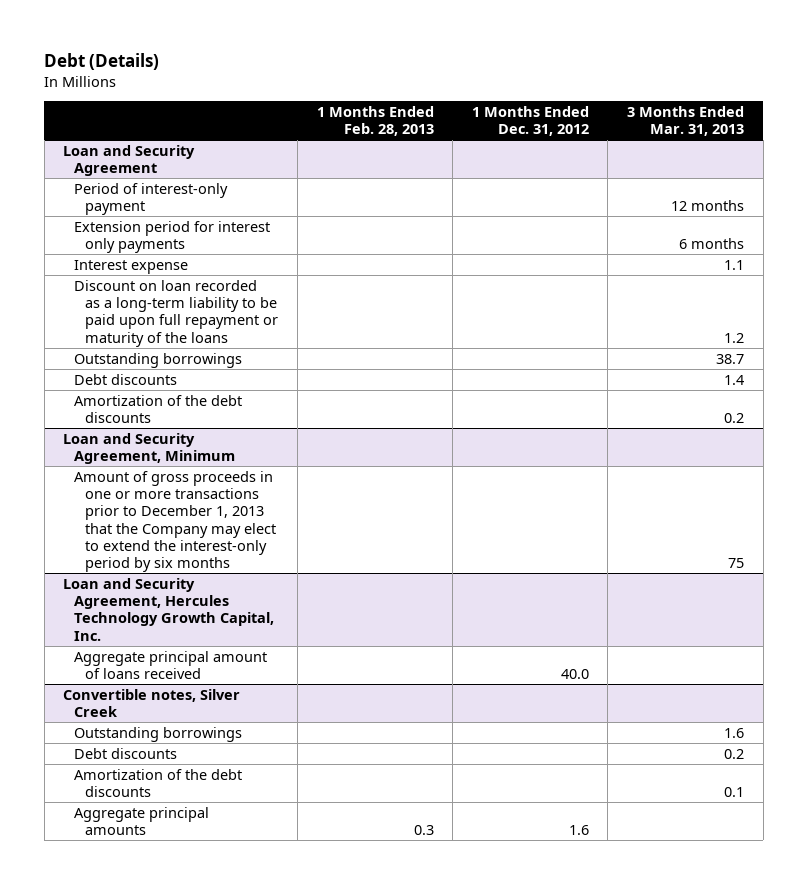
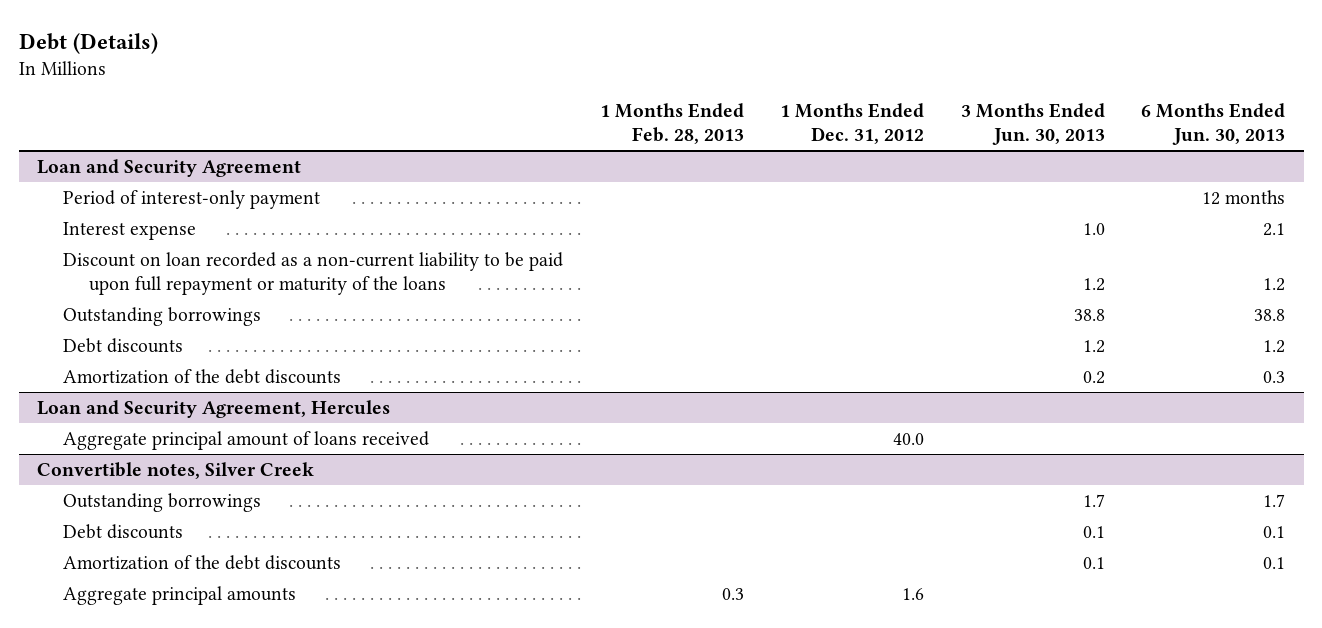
[627,105,745,137] 3 Months Ended Mar. 31, 2013 -> none
none -> [960,102,1105,145] 3 Months Ended Jun. 30, 2013
none -> [1141,102,1286,145] 6 Months Ended Jun. 30, 2013
[74,220,271,253] Extension period for interest only payments -> none
[74,279,279,347] Discount on loan recorded as a long-term liability to be paid upon full repayment or maturity of the loans -> [63,251,564,296] Discount on loan recorded as a non-current liability to be paid upon full repayment or maturity of the loans
[74,470,277,573] Amount of gross proceeds in one or more transactions prior to December 1, 2013 that the Company may elect to extend the interest-only period by six months -> none
[63,577,275,641] Loan and Security Agreement, Hercules Technology Growth Capital, Inc. -> none
[74,650,268,679] Aggregate principal amount of loans received -> none
[63,432,236,464] Loan and Security Agreement, Minimum -> [36,399,390,418] Loan and Security Agreement, Hercules
none -> [63,430,430,450] Aggregate principal amount of loans received

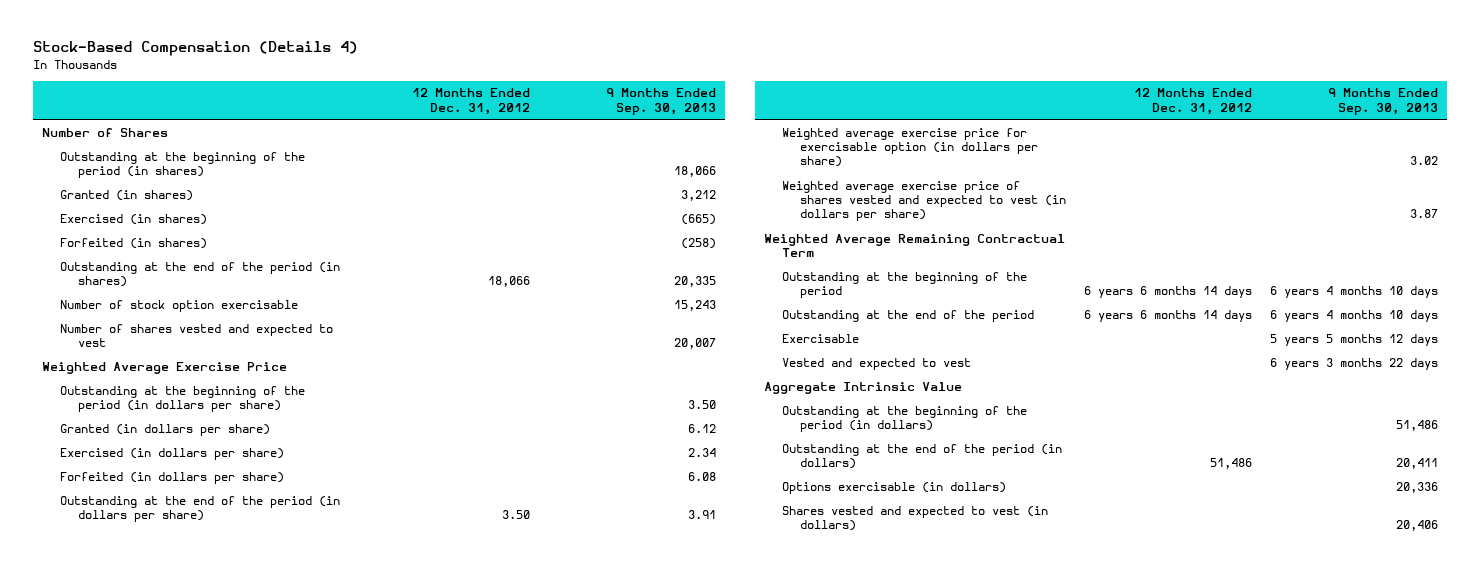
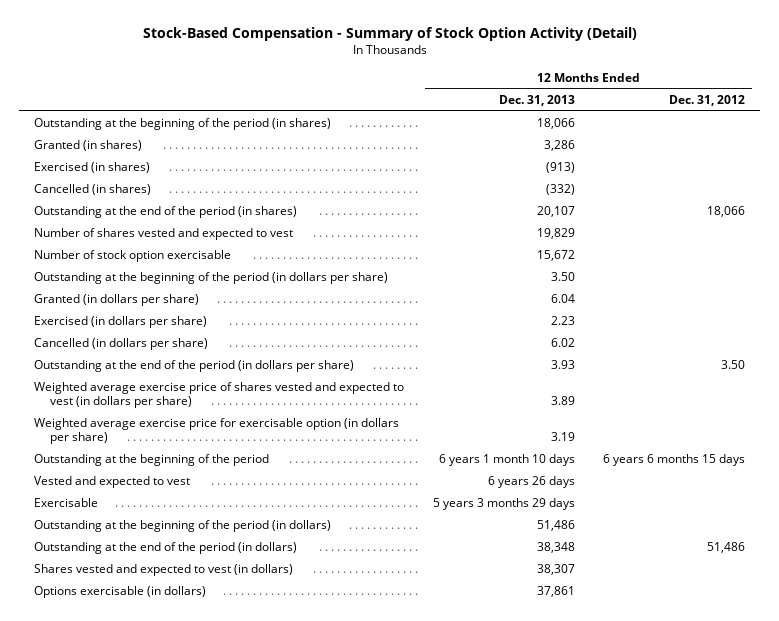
[33,41,359,57] Stock-Based Compensation (Details 4) -> [142,27,637,42] Stock-Based Compensation - Summary of Stock Option Activity (Detail)
[605,88,716,115] 9 Months Ended Sep. 30, 2013 -> none
none -> [498,94,575,106] Dec. 31, 2013
[42,127,169,137] Number of Shares -> none
[59,237,207,249] Forfeited (in shares) -> [33,184,151,196] Cancelled (in shares)
[42,361,288,374] Weighted Average Exercise Price -> none
[59,299,298,312] Number of stock option exercisable -> [33,250,231,263] Number of stock option exercisable
[59,471,284,484] Forfeited (in dollars per share) -> [33,338,208,351] Cancelled (in dollars per share)
[764,233,1066,258] Weighted Average Remaining Contractual Term -> none
[782,309,1035,322] Outstanding at the end of the period -> none
[782,127,1039,168] Weighted average exercise price for exercisable option (in dollars per share) -> [33,418,399,445] Weighted average exercise price for exercisable option (in dollars per share)
[1083,286,1252,299] 6 years 6 months 14 days -> [603,454,746,467] 6 years 6 months 15 days
[764,381,963,394] Aggregate Intrinsic Value -> none
[782,333,860,343] Exercisable -> [33,498,98,508] Exercisable
[782,481,1007,494] Options exercisable (in dollars) -> [33,586,206,599] Options exercisable (in dollars)

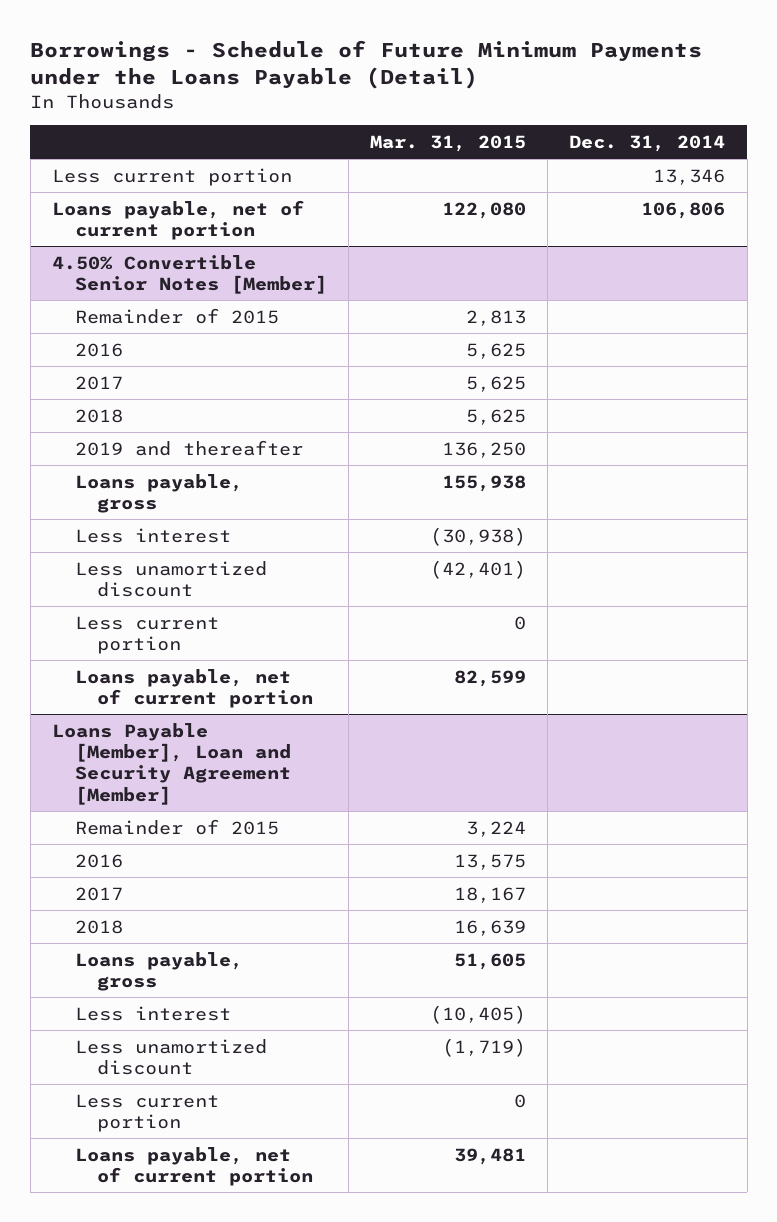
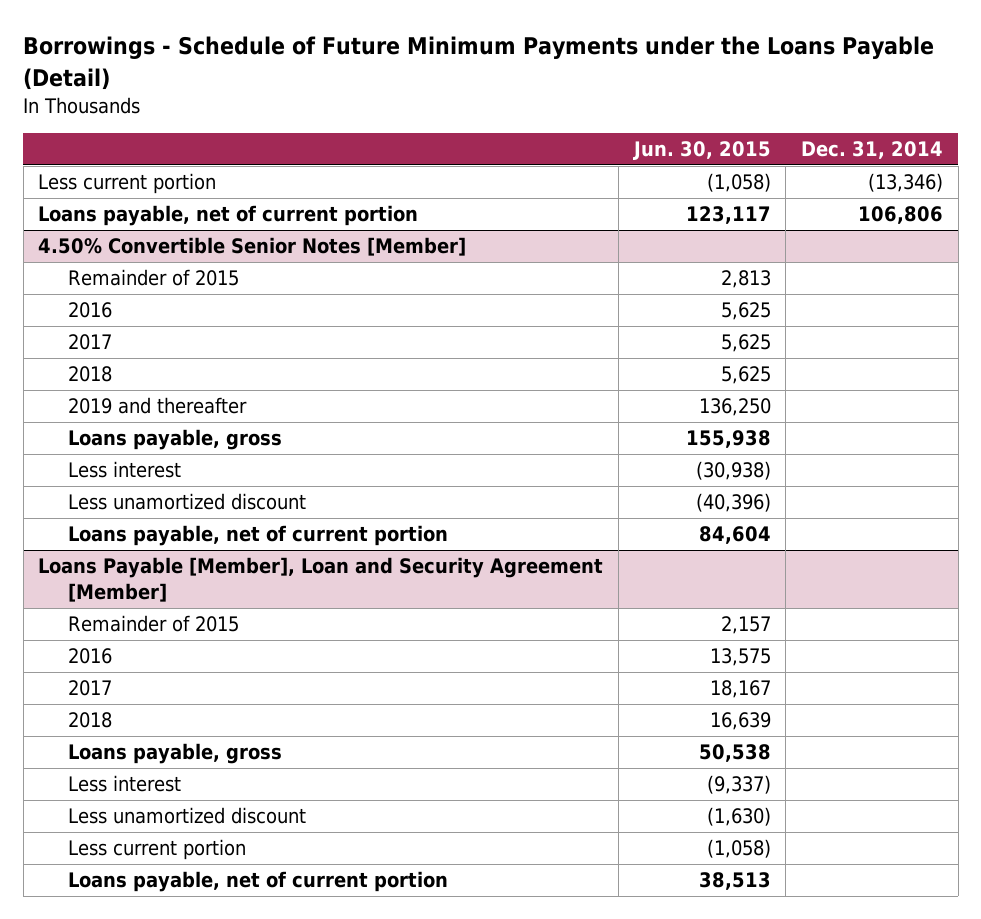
[370,135,527,153] Mar. 31, 2015 -> none
none -> [632,141,771,161] Jun. 30, 2015
[653,168,726,185] 13,346 -> [868,173,944,193] (13,346)
[74,615,219,654] Less current portion -> none

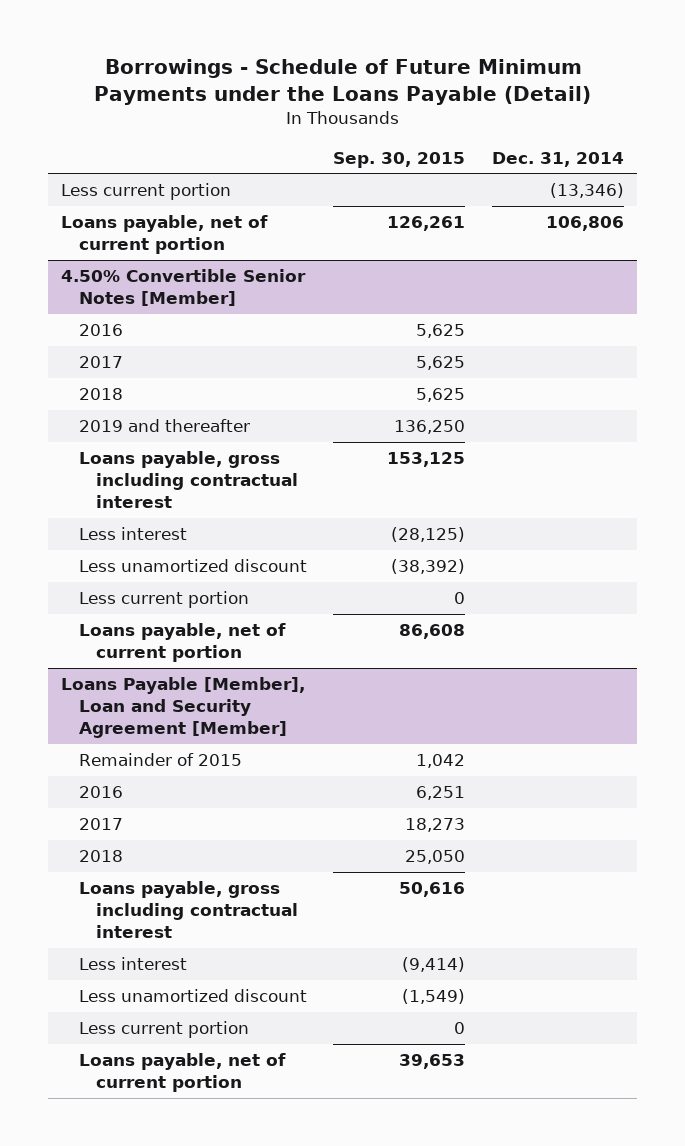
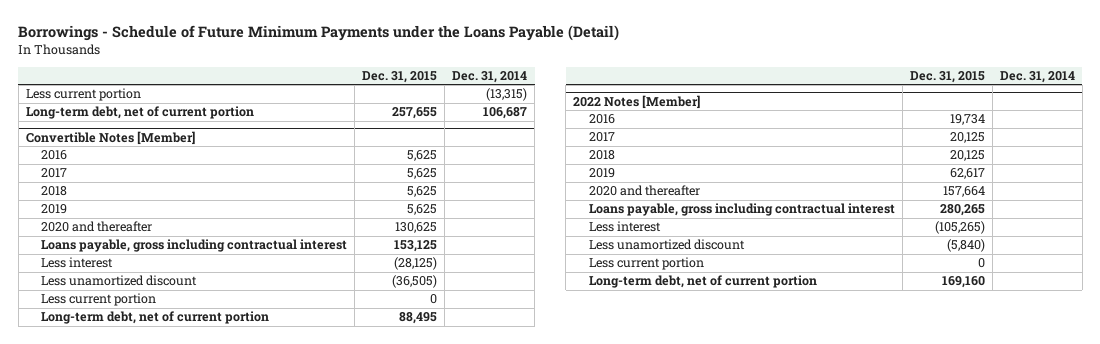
[333,151,466,168] Sep. 30, 2015 -> none
none -> [362,70,438,83] Dec. 31, 2015
[550,183,625,199] (13,346) -> [486,88,528,102] (13,315)
[61,215,269,255] Loans payable, net of current portion -> [25,106,254,120] Long-term debt, net of current portion
[546,216,625,232] 106,806 -> [483,107,528,120] 106,687
[61,269,307,307] 4.50% Convertible Senior Notes [Member] -> [25,130,195,145] Convertible Notes [Member]
none -> [41,204,68,215] 2019
[78,419,250,433] 2019 and thereafter -> [41,221,153,233] 2020 and thereafter
[61,677,306,739] Loans Payable [Member], Loan and Security Agreement [Member] -> none
[78,753,242,767] Remainder of 2015 -> none
[78,786,123,799] 2016 -> none
[78,818,123,831] 2017 -> none
[78,850,123,863] 2018 -> none
[78,881,299,939] Loans payable, gross including contractual interest -> none
[78,957,187,971] Less interest -> none
[78,989,307,1003] Less unamortized discount -> none
[78,1021,249,1039] Less current portion -> none
[78,1053,286,1093] Loans payable, net of current portion -> none
[78,623,286,663] Loans payable, net of current portion -> [41,311,270,325] Long-term debt, net of current portion
none -> [573,94,701,109] 2022 Notes [Member]
none -> [588,114,615,125] 2016
none -> [588,132,615,143] 2017
none -> [588,150,615,161] 2018
none -> [588,168,615,179] 2019
none -> [588,185,700,197] 2020 and thereafter
none -> [588,203,895,217] Loans payable, gross including contractual interest
none -> [588,221,661,233] Less interest
none -> [588,239,745,251] Less unamortized discount
none -> [588,257,704,271] Less current portion
none -> [588,275,817,289] Long-term debt, net of current portion

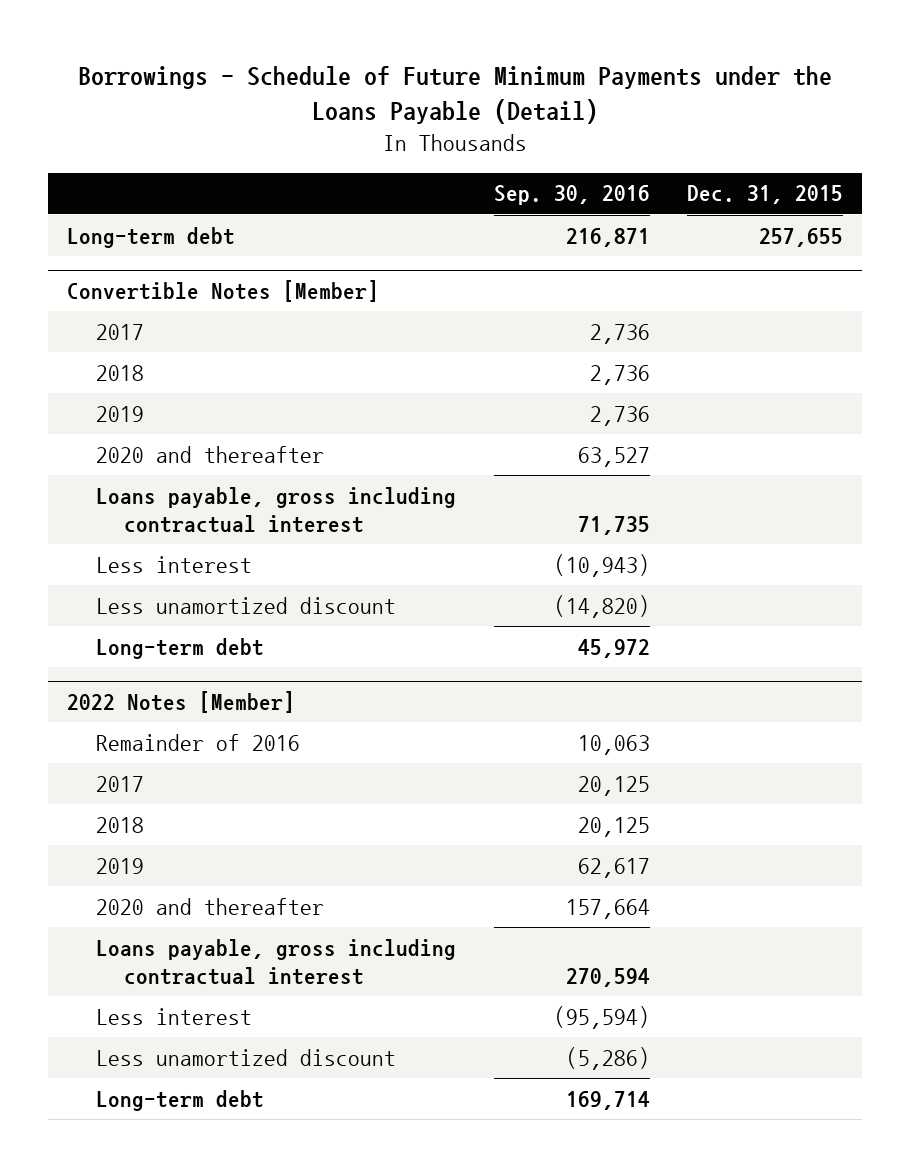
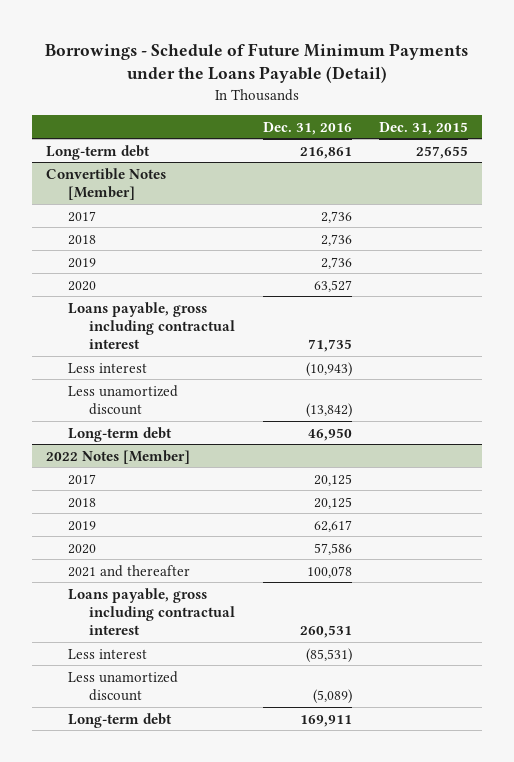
[493,185,650,206] Sep. 30, 2016 -> none
none -> [262,121,352,135] Dec. 31, 2016
[95,445,324,463] 2020 and thereafter -> none
none -> [67,280,96,291] 2020
[95,733,300,751] Remainder of 2016 -> none
none -> [67,543,96,554] 2020
[95,897,324,915] 2020 and thereafter -> [67,564,190,577] 2021 and thereafter

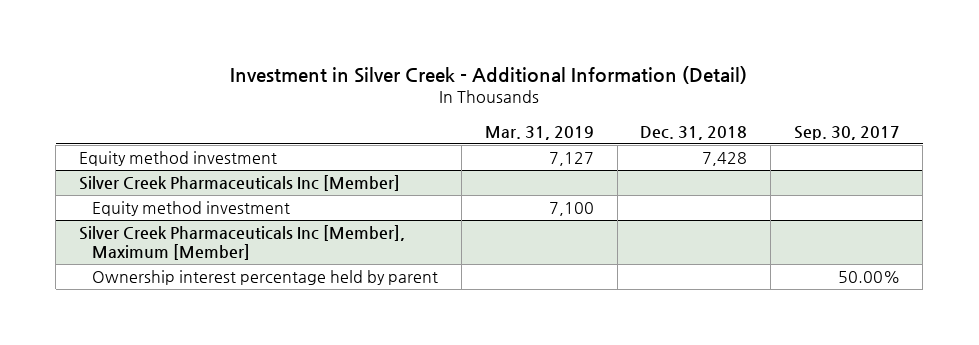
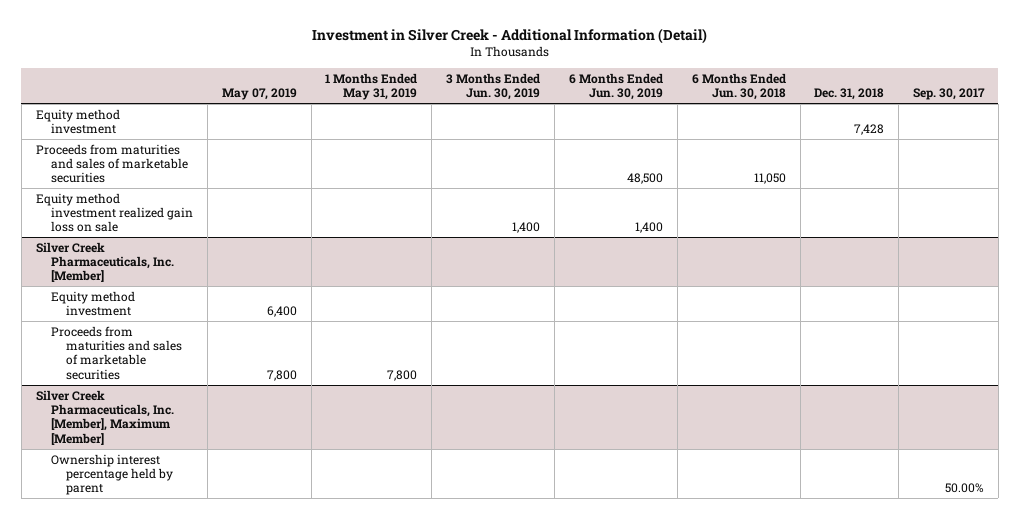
[484,125,594,140] Mar. 31, 2019 -> none
none -> [221,88,297,101] May 07, 2019
none -> [325,72,418,101] 1 Months Ended May 31, 2019
none -> [446,72,541,101] 3 Months Ended Jun. 30, 2019
none -> [568,72,663,101] 6 Months Ended Jun. 30, 2019
none -> [691,72,786,101] 6 Months Ended Jun. 30, 2018
none -> [35,143,189,184] Proceeds from maturities and sales of marketable securities
none -> [35,192,194,233] Equity method investment realized gain loss on sale
[78,175,400,192] Silver Creek Pharmaceuticals Inc [Member] -> [35,241,175,283] Silver Creek Pharmaceuticals, Inc. [Member]
none -> [51,325,183,380] Proceeds from maturities and sales of marketable securities
[78,225,405,261] Silver Creek Pharmaceuticals Inc [Member], Maximum [Member] -> [35,389,175,445] Silver Creek Pharmaceuticals, Inc. [Member], Maximum [Member]

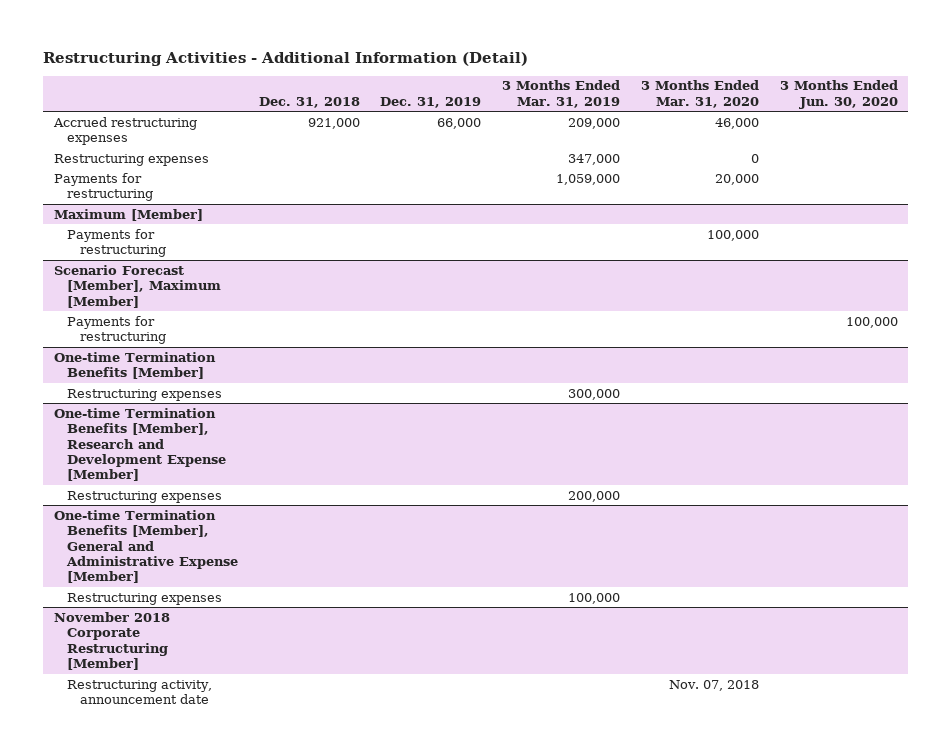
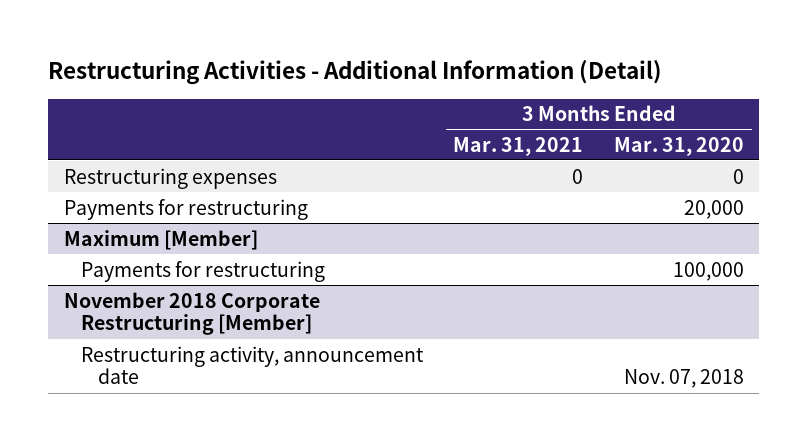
[258,96,360,108] Dec. 31, 2018 -> none
[380,96,482,108] Dec. 31, 2019 -> none
[502,80,621,108] 3 Months Ended Mar. 31, 2019 -> none
[779,80,898,109] 3 Months Ended Jun. 30, 2020 -> none
none -> [453,136,584,156] Mar. 31, 2021
[52,116,197,146] Accrued restructuring expenses -> none
[53,264,221,308] Scenario Forecast [Member], Maximum [Member] -> none
[66,315,166,345] Payments for restructuring -> none
[53,351,216,380] One-time Termination Benefits [Member] -> none
[66,388,222,401] Restructuring expenses -> none
[53,407,226,482] One-time Termination Benefits [Member], Research and Development Expense [Member] -> none
[66,490,222,503] Restructuring expenses -> none
[53,509,238,584] One-time Termination Benefits [Member], General and Administrative Expense [Member] -> none
[66,592,222,605] Restructuring expenses -> none

